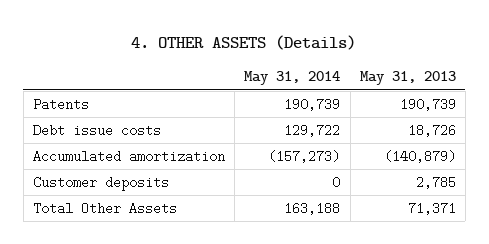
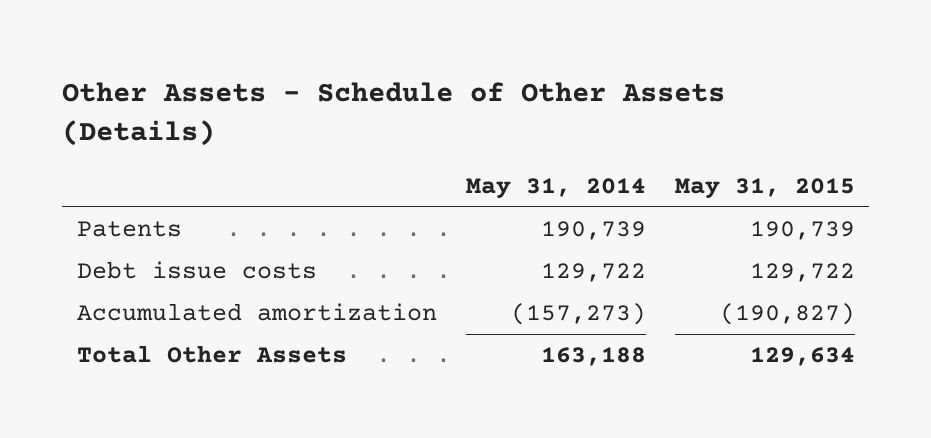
[131,34,357,50] 4. OTHER ASSETS (Details) -> [62,81,726,146] Other Assets - Schedule of Other Assets (Details)
[359,71,456,86] May 31, 2013 -> none
none -> [674,178,855,200] May 31, 2015
[32,175,169,191] Customer deposits -> none

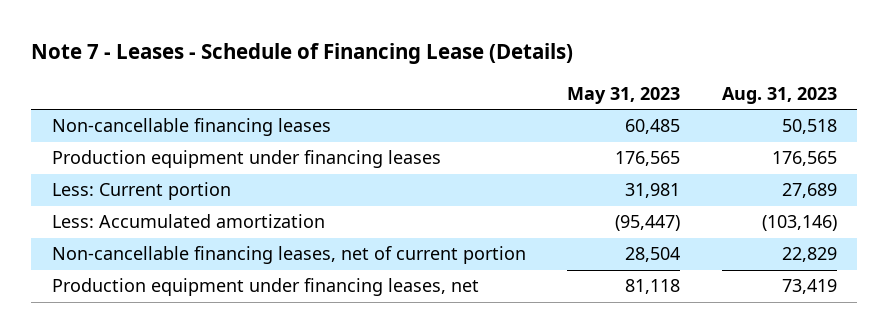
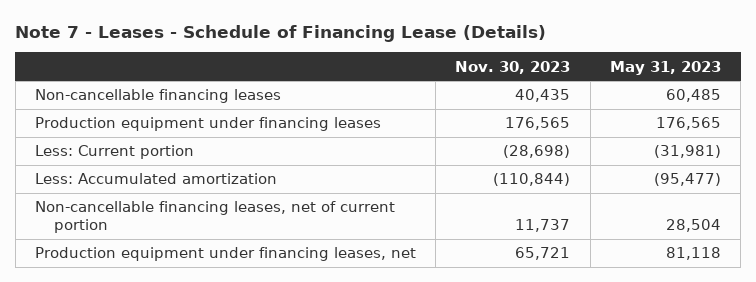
[721,86,837,104] Aug. 31, 2023 -> none
none -> [455,60,571,74] Nov. 30, 2023
[625,183,681,199] 31,981 -> [654,145,722,159] (31,981)
[615,215,681,232] (95,447) -> [654,173,722,187] (95,477)

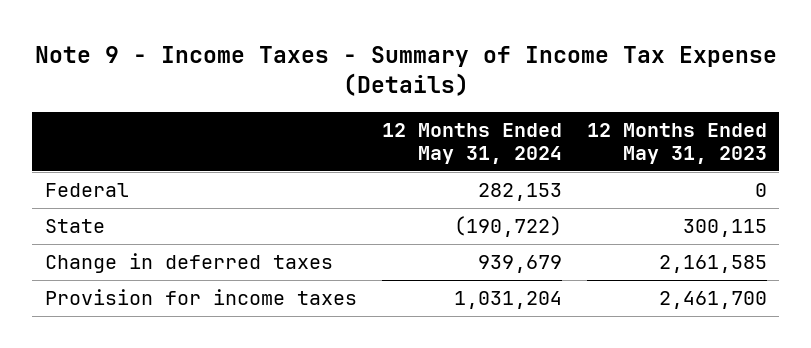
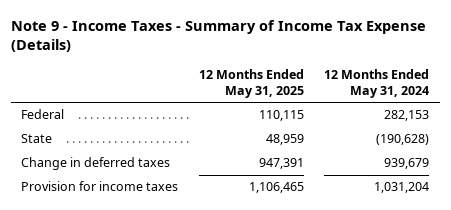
[586,123,767,165] 12 Months Ended May 31, 2023 -> none
none -> [198,69,304,99] 12 Months Ended May 31, 2025
[453,215,562,237] (190,722) -> [376,134,430,146] (190,628)

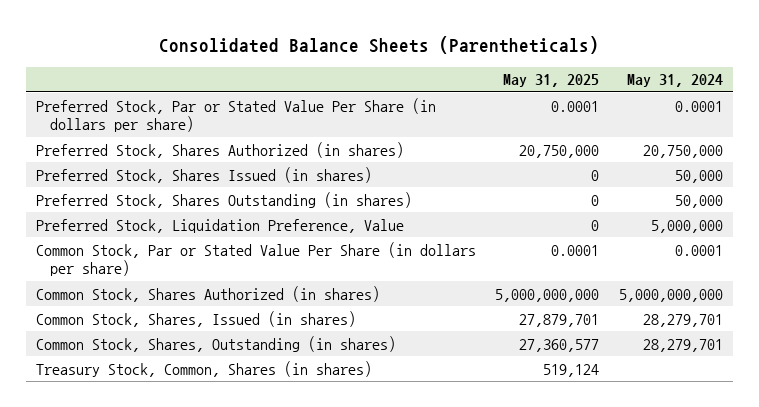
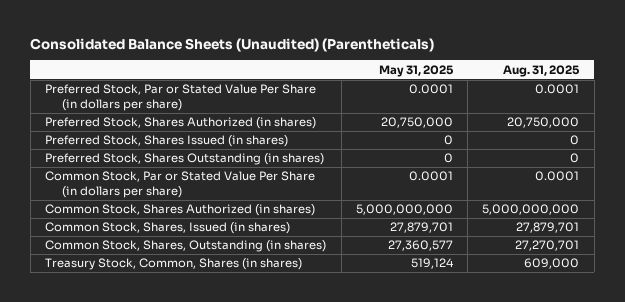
[159,35,600,54] Consolidated Balance Sheets (Parentheticals) -> [30,37,435,52] Consolidated Balance Sheets (Unaudited) (Parentheticals)
[627,74,724,88] May 31, 2024 -> none
none -> [503,64,581,77] Aug. 31, 2025
[35,218,404,233] Preferred Stock, Liquidation Preference, Value -> none

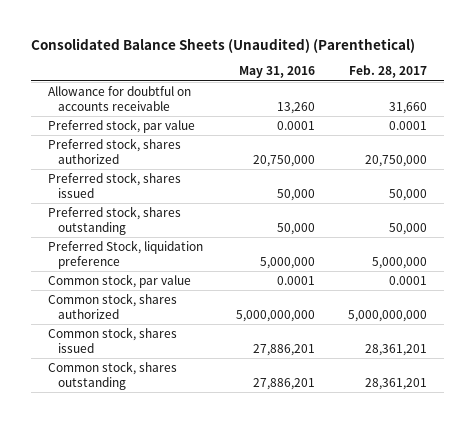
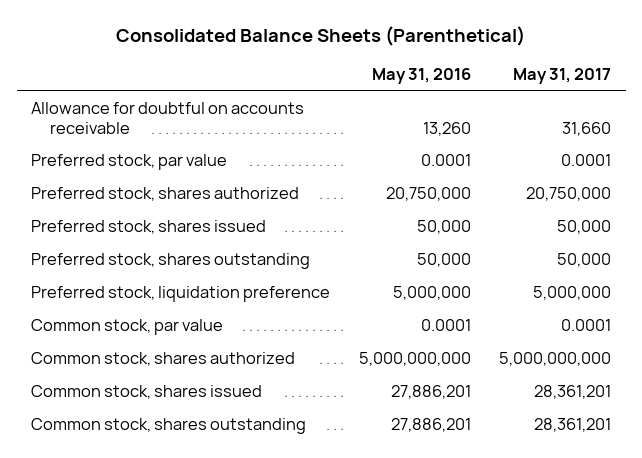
[31,37,416,53] Consolidated Balance Sheets (Unaudited) (Parenthetical) -> [116,25,526,46] Consolidated Balance Sheets (Parenthetical)
[349,65,428,79] Feb. 28, 2017 -> none
none -> [513,68,612,85] May 31, 2017
[47,239,203,269] Preferred Stock, liquidation preference -> [30,286,330,303] Preferred stock, liquidation preference

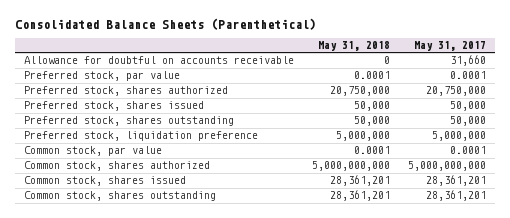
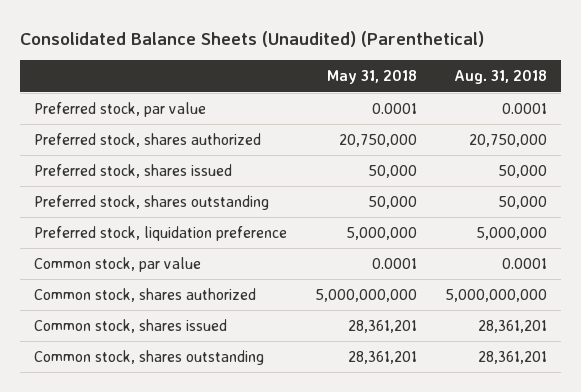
[14,17,316,30] Consolidated Balance Sheets (Parenthetical) -> [20,30,485,47] Consolidated Balance Sheets (Unaudited) (Parenthetical)
[414,41,487,52] May 31, 2017 -> none
none -> [453,70,547,85] Aug. 31, 2018
[23,56,294,65] Allowance for doubtful on accounts receivable -> none

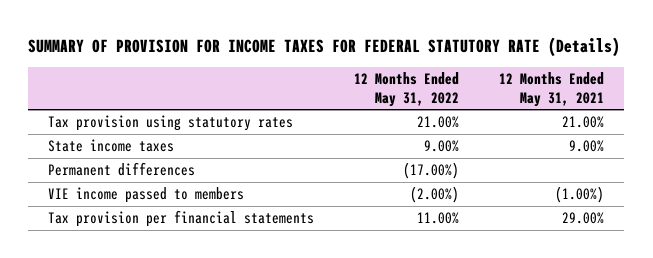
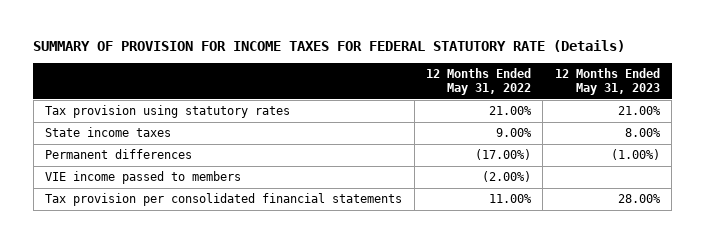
[499,72,605,107] 12 Months Ended May 31, 2021 -> none
none -> [554,67,660,96] 12 Months Ended May 31, 2023
[48,210,315,228] Tax provision per financial statements -> [45,193,403,207] Tax provision per consolidated financial statements

